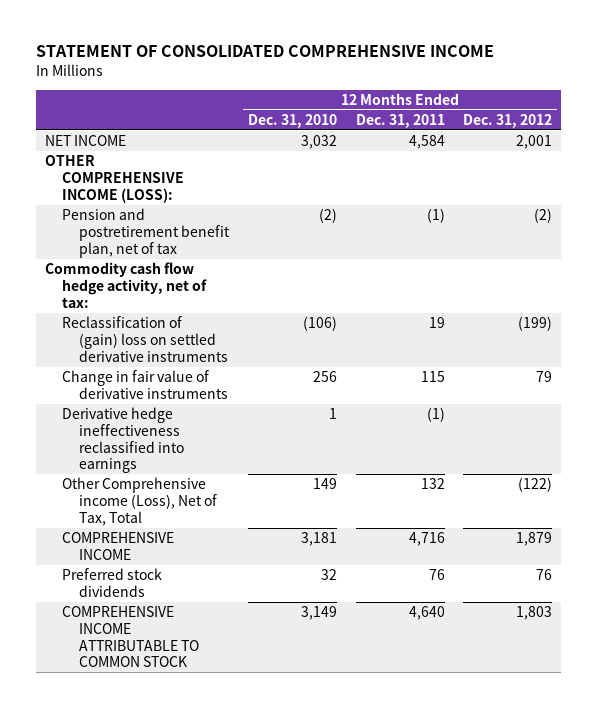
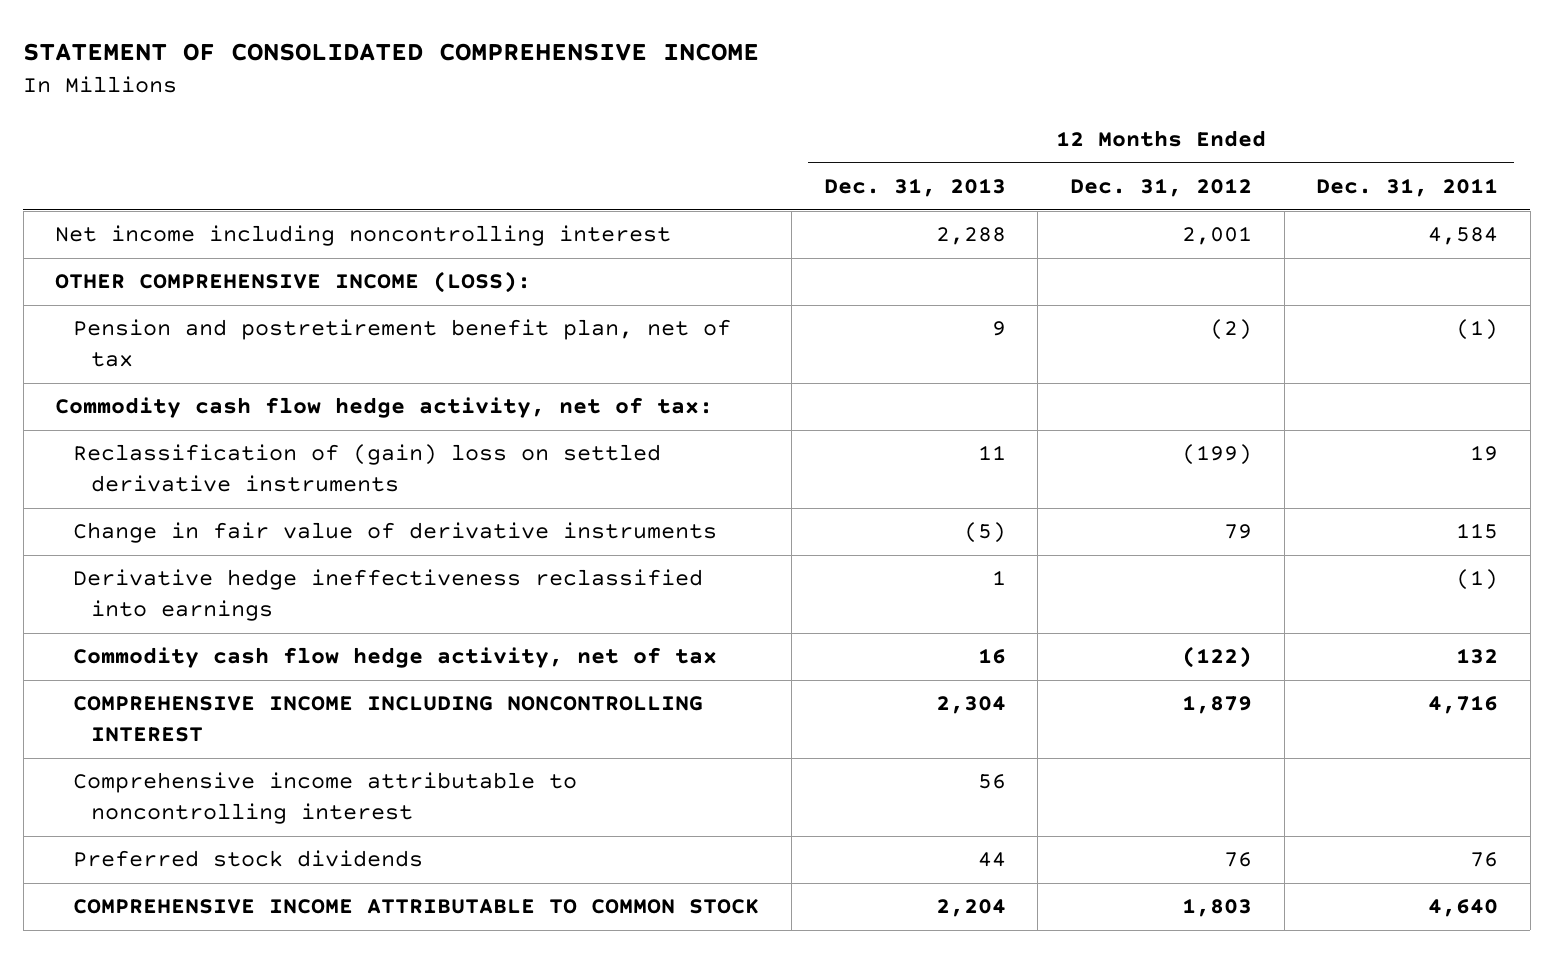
[247,113,337,128] Dec. 31, 2010 -> none
none -> [823,178,1006,198] Dec. 31, 2013
[44,135,126,147] NET INCOME -> [55,225,672,247] Net income including noncontrolling interest
[62,477,218,526] Other Comprehensive income (Loss), Net of Tax, Total -> [73,647,718,669] Commodity cash flow hedge activity, net of tax
[62,532,175,560] COMPREHENSIVE INCOME -> [73,696,704,743] COMPREHENSIVE INCOME INCLUDING NONCONTROLLING INTEREST
none -> [73,772,578,825] Comprehensive income attributable to noncontrolling interest

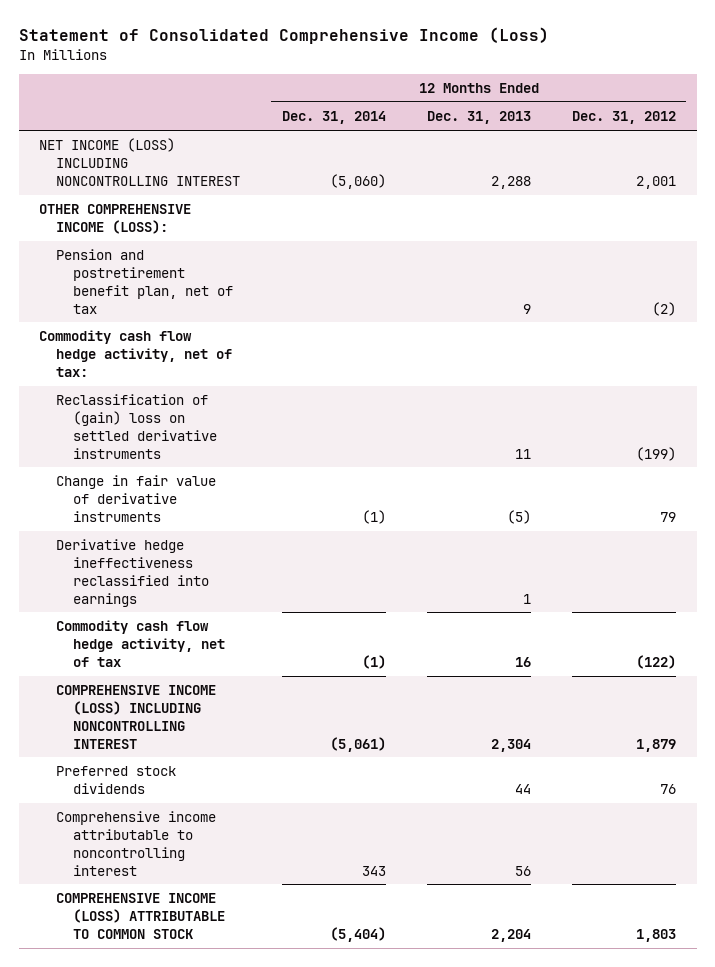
[23,42,760,61] STATEMENT OF CONSOLIDATED COMPREHENSIVE INCOME -> [18,26,549,44] Statement of Consolidated Comprehensive Income (Loss)
[1316,178,1499,198] Dec. 31, 2011 -> none
none -> [281,111,386,125] Dec. 31, 2014
[55,225,672,247] Net income including noncontrolling interest -> [39,138,241,186] NET INCOME (LOSS) INCLUDING NONCONTROLLING INTEREST
[73,696,704,743] COMPREHENSIVE INCOME INCLUDING NONCONTROLLING INTEREST -> [56,685,217,749] COMPREHENSIVE INCOME (LOSS) INCLUDING NONCONTROLLING INTEREST
[73,772,578,825] Comprehensive income attributable to noncontrolling interest -> [56,811,217,876] Comprehensive income attributable to noncontrolling interest
[73,898,760,915] COMPREHENSIVE INCOME ATTRIBUTABLE TO COMMON STOCK -> [56,893,226,939] COMPREHENSIVE INCOME (LOSS) ATTRIBUTABLE TO COMMON STOCK

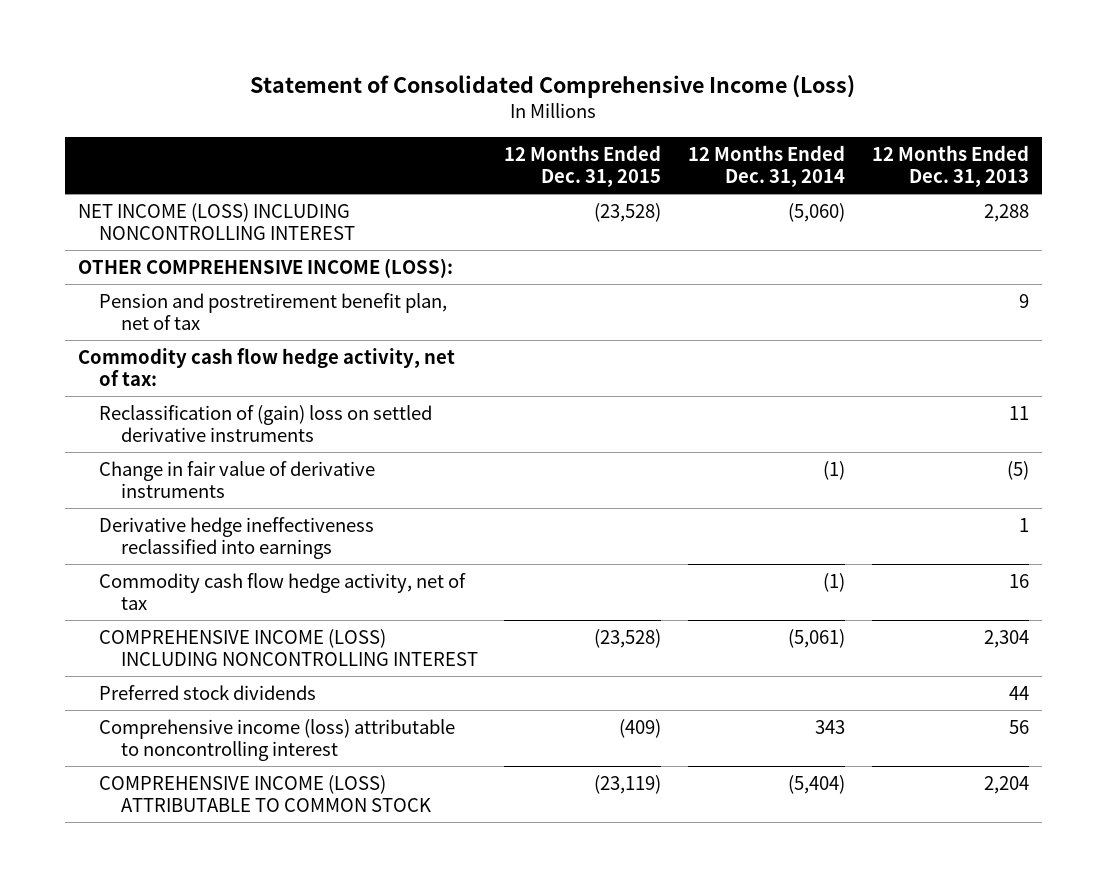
[571,111,676,125] Dec. 31, 2012 -> none
none -> [504,144,662,187] 12 Months Ended Dec. 31, 2015
[56,811,217,876] Comprehensive income attributable to noncontrolling interest -> [99,718,456,762] Comprehensive income (loss) attributable to noncontrolling interest

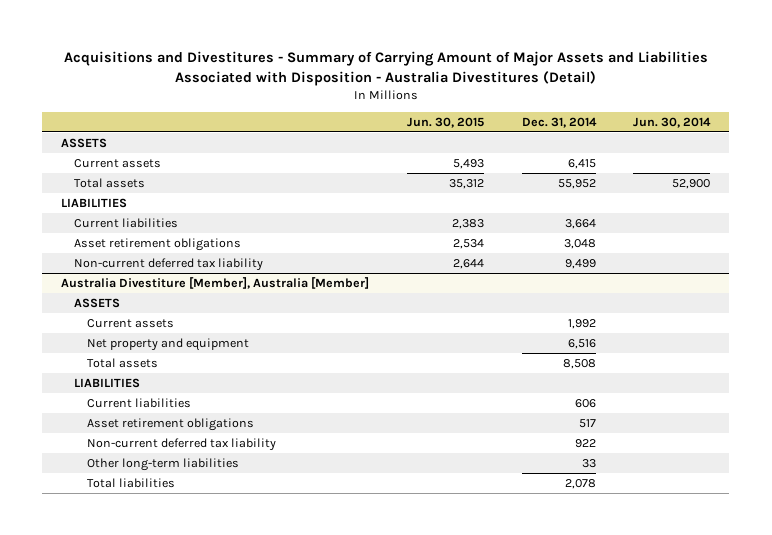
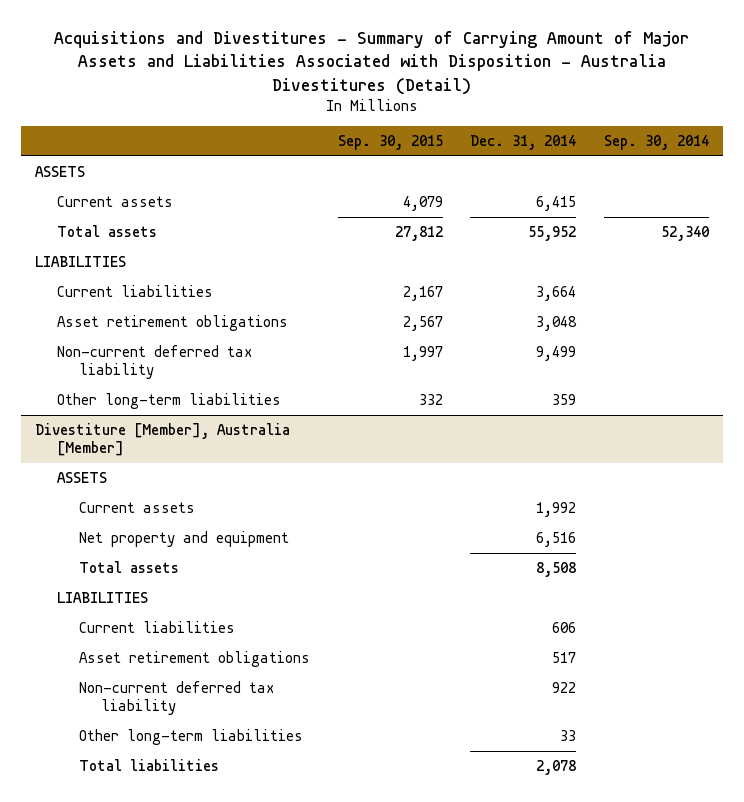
[406,116,484,128] Jun. 30, 2015 -> none
[633,116,712,128] Jun. 30, 2014 -> none
none -> [337,134,443,150] Sep. 30, 2015
none -> [604,134,710,150] Sep. 30, 2014
none -> [56,393,281,410] Other long-term liabilities
[61,277,370,290] Australia Divestiture [Member], Australia [Member] -> [34,423,290,456] Divestiture [Member], Australia [Member]

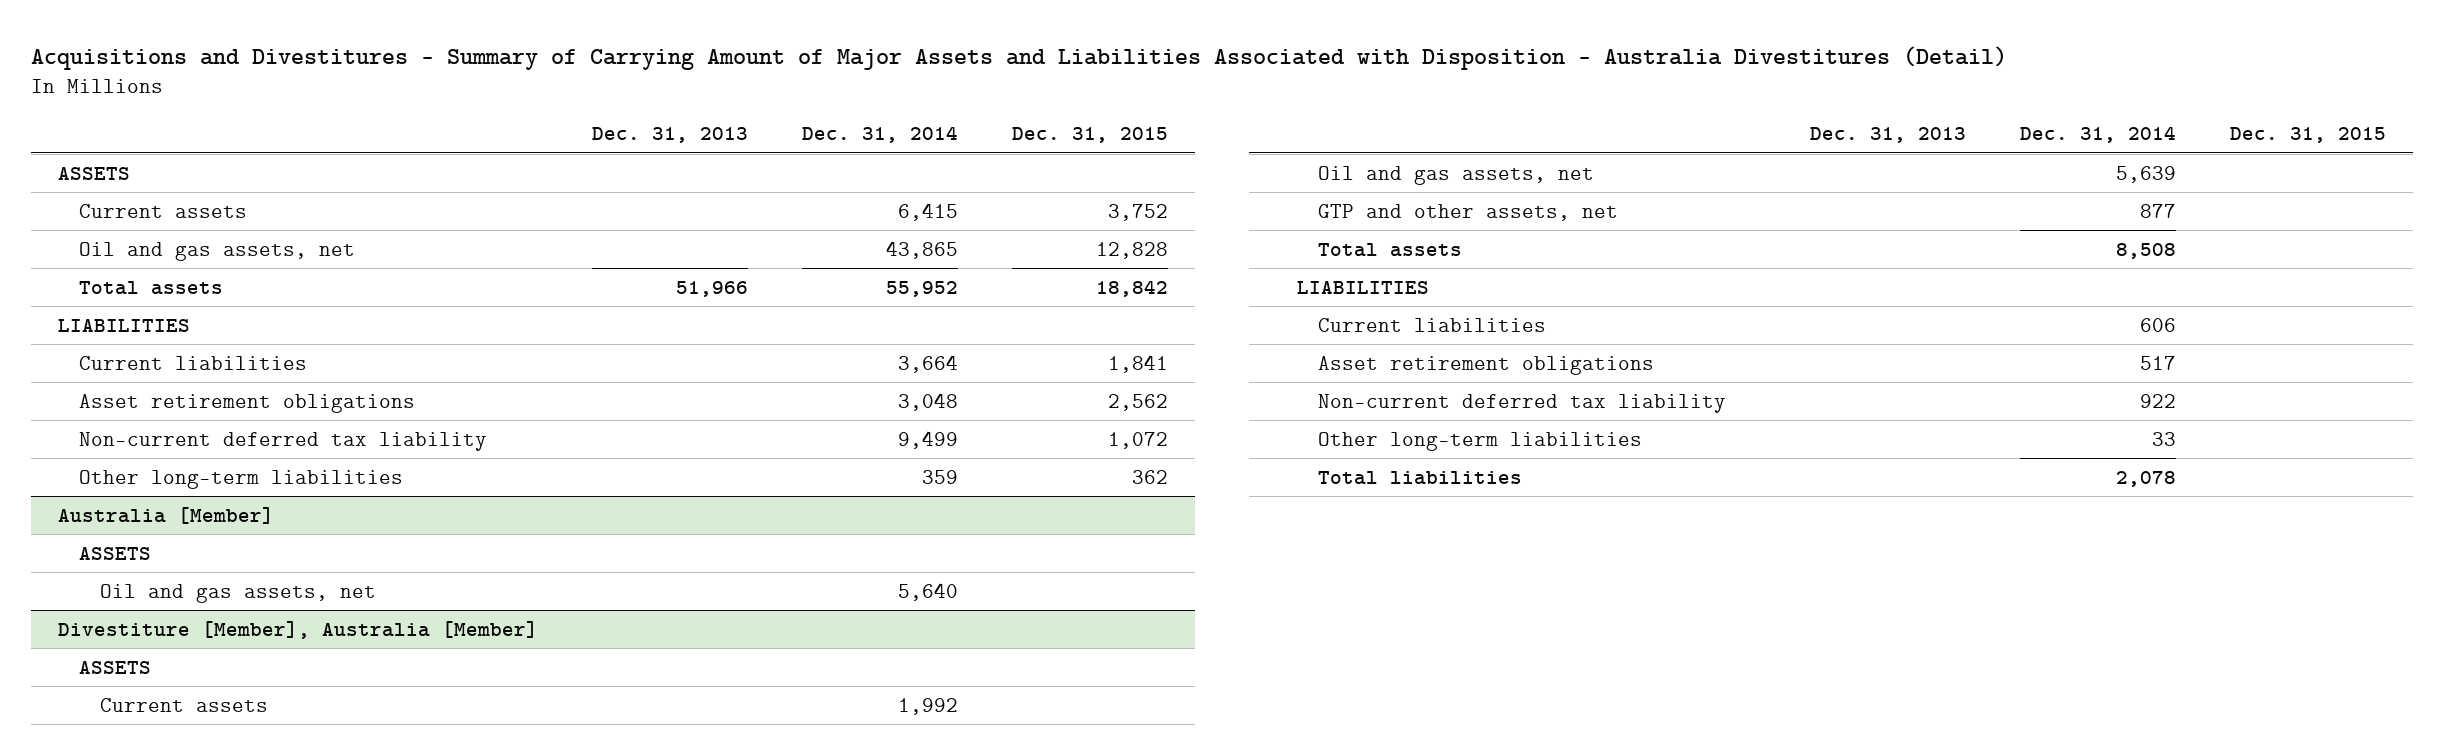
[337,134,443,150] Sep. 30, 2015 -> none
[604,134,710,150] Sep. 30, 2014 -> none
none -> [591,127,748,144] Dec. 31, 2013
none -> [1011,127,1168,144] Dec. 31, 2015
none -> [78,241,355,261] Oil and gas assets, net
none -> [57,506,274,524] Australia [Member]
none -> [78,546,151,560] ASSETS
none -> [100,583,377,603] Oil and gas assets, net
[78,531,289,548] Net property and equipment -> none
none -> [1318,165,1595,185] Oil and gas assets, net
none -> [1318,203,1619,221] GTP and other assets, net

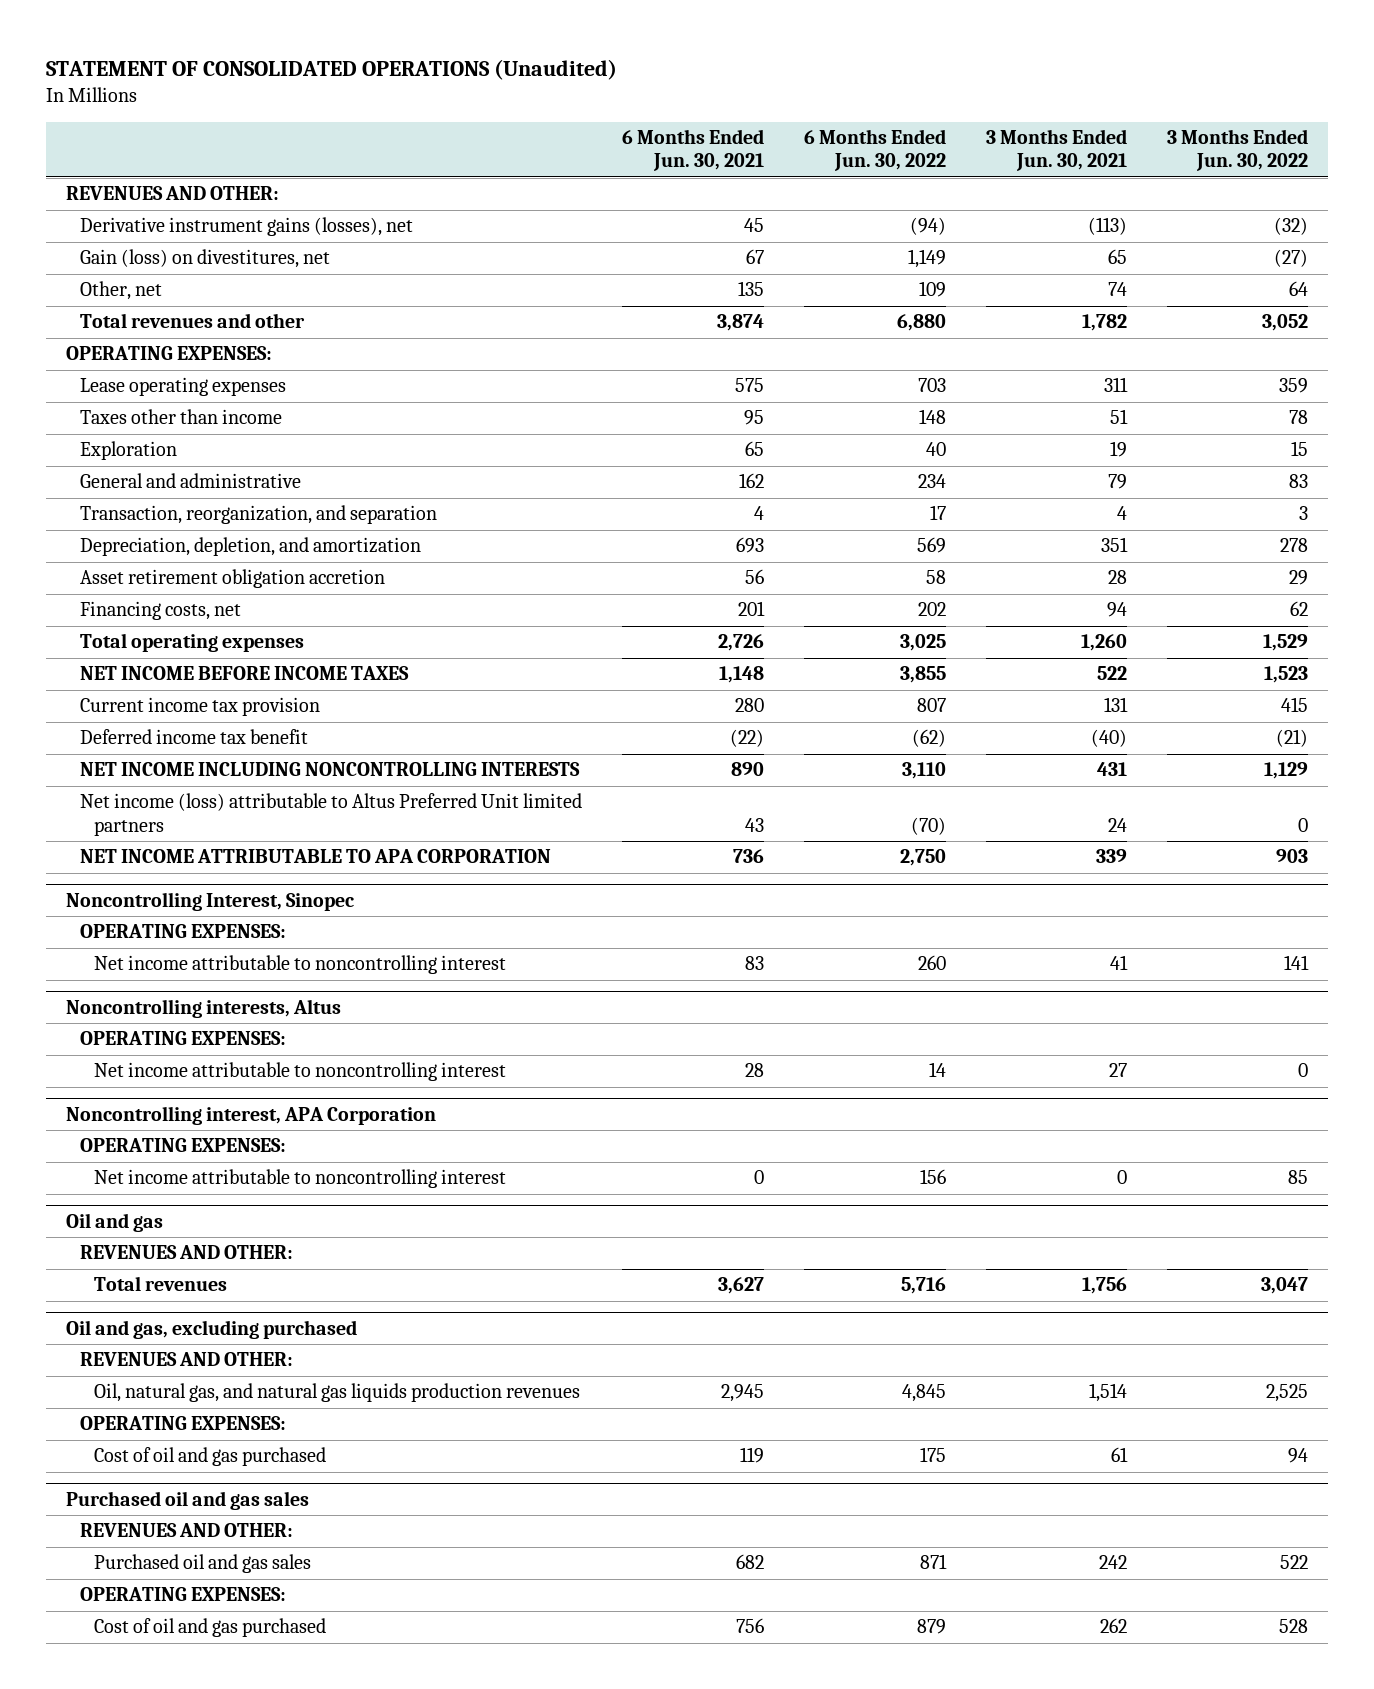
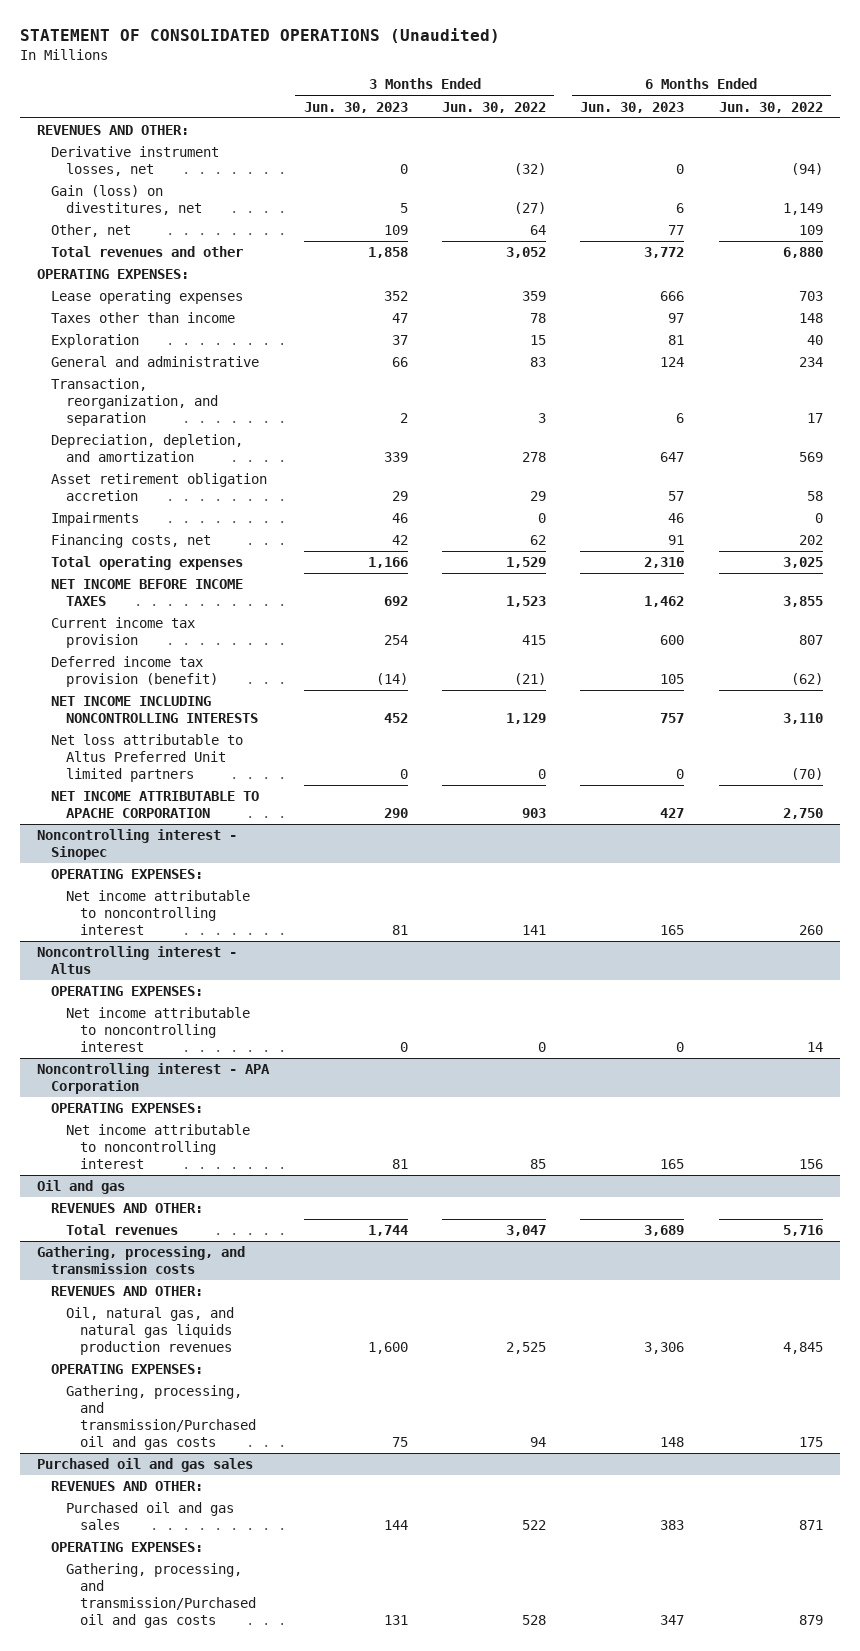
[622,129,765,172] 6 Months Ended Jun. 30, 2021 -> none
[985,129,1127,172] 3 Months Ended Jun. 30, 2021 -> none
none -> [303,101,408,113] Jun. 30, 2023
none -> [580,101,685,113] Jun. 30, 2023
[80,217,414,237] Derivative instrument gains (losses), net -> [51,146,220,177] Derivative instrument losses, net
none -> [51,512,140,527] Impairments
[80,729,309,745] Deferred income tax benefit -> [51,656,218,688] Deferred income tax provision (benefit)
[80,793,583,836] Net income (loss) attributable to Altus Preferred Unit limited partners -> [51,734,244,783] Net loss attributable to Altus Preferred Unit limited partners
[80,849,552,864] NET INCOME ATTRIBUTABLE TO APA CORPORATION -> [51,791,260,819] NET INCOME ATTRIBUTABLE TO APACHE CORPORATION
[66,892,355,912] Noncontrolling Interest, Sinopec -> [37,829,238,861] Noncontrolling interest - Sinopec
[66,999,342,1019] Noncontrolling interests, Altus -> [37,946,238,975] Noncontrolling interest - Altus
[66,1106,437,1126] Noncontrolling interest, APA Corporation -> [37,1063,271,1095] Noncontrolling interest - APA Corporation
[66,1320,358,1340] Oil and gas, excluding purchased -> [37,1246,246,1275] Gathering, processing, and transmission costs
[94,1447,327,1467] Cost of oil and gas purchased -> [65,1385,257,1451] Gathering, processing, and transmission/Purchased oil and gas costs
[94,1618,327,1638] Cost of oil and gas purchased -> [65,1563,257,1629] Gathering, processing, and transmission/Purchased oil and gas costs

